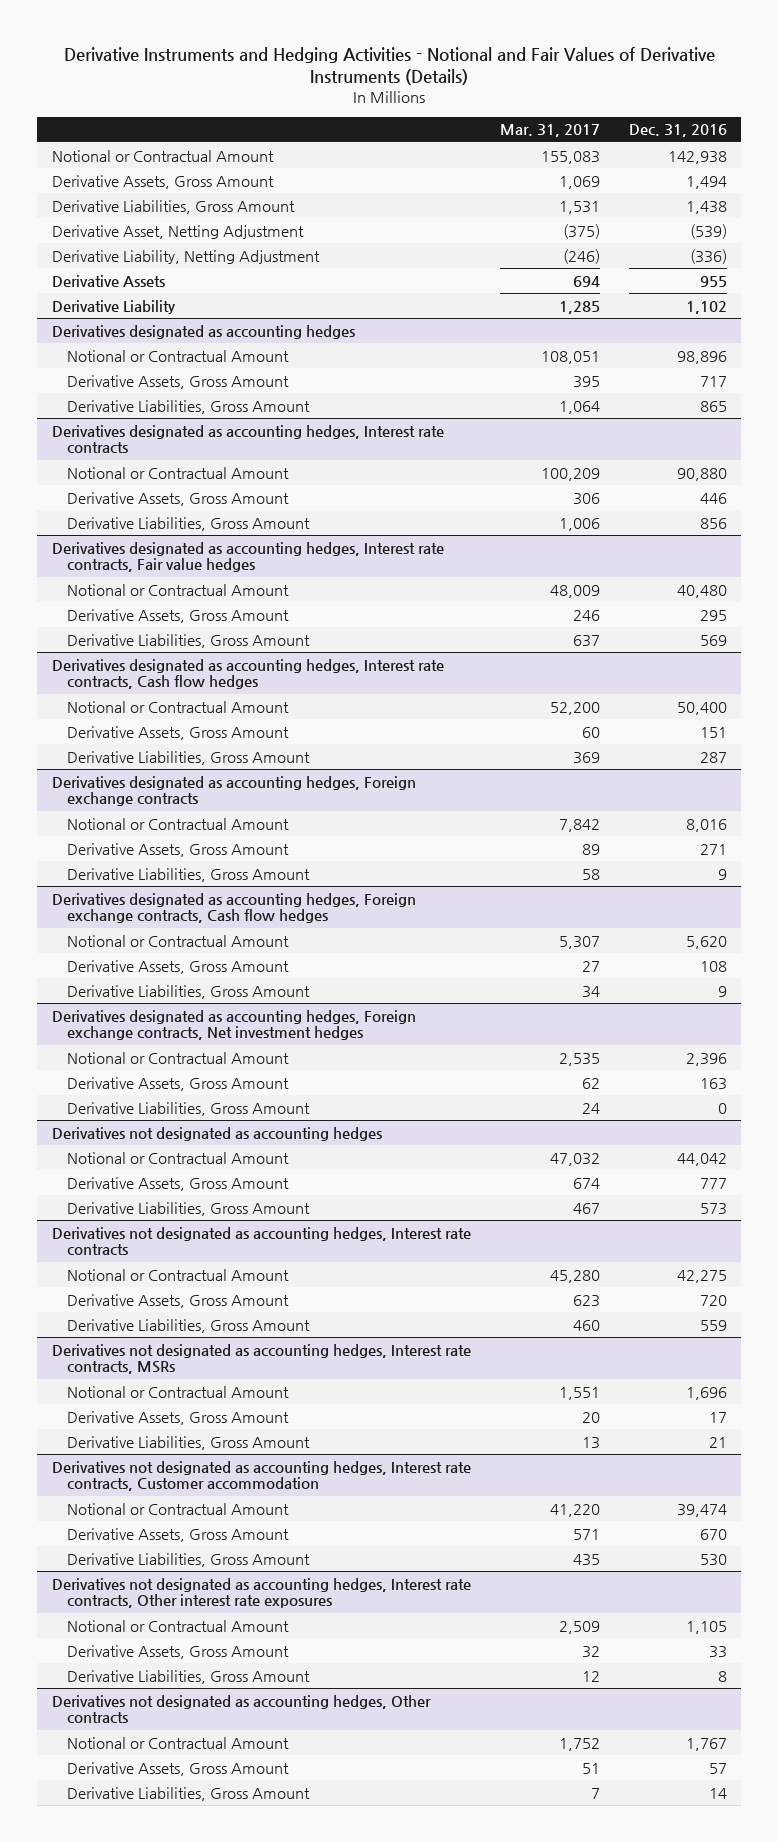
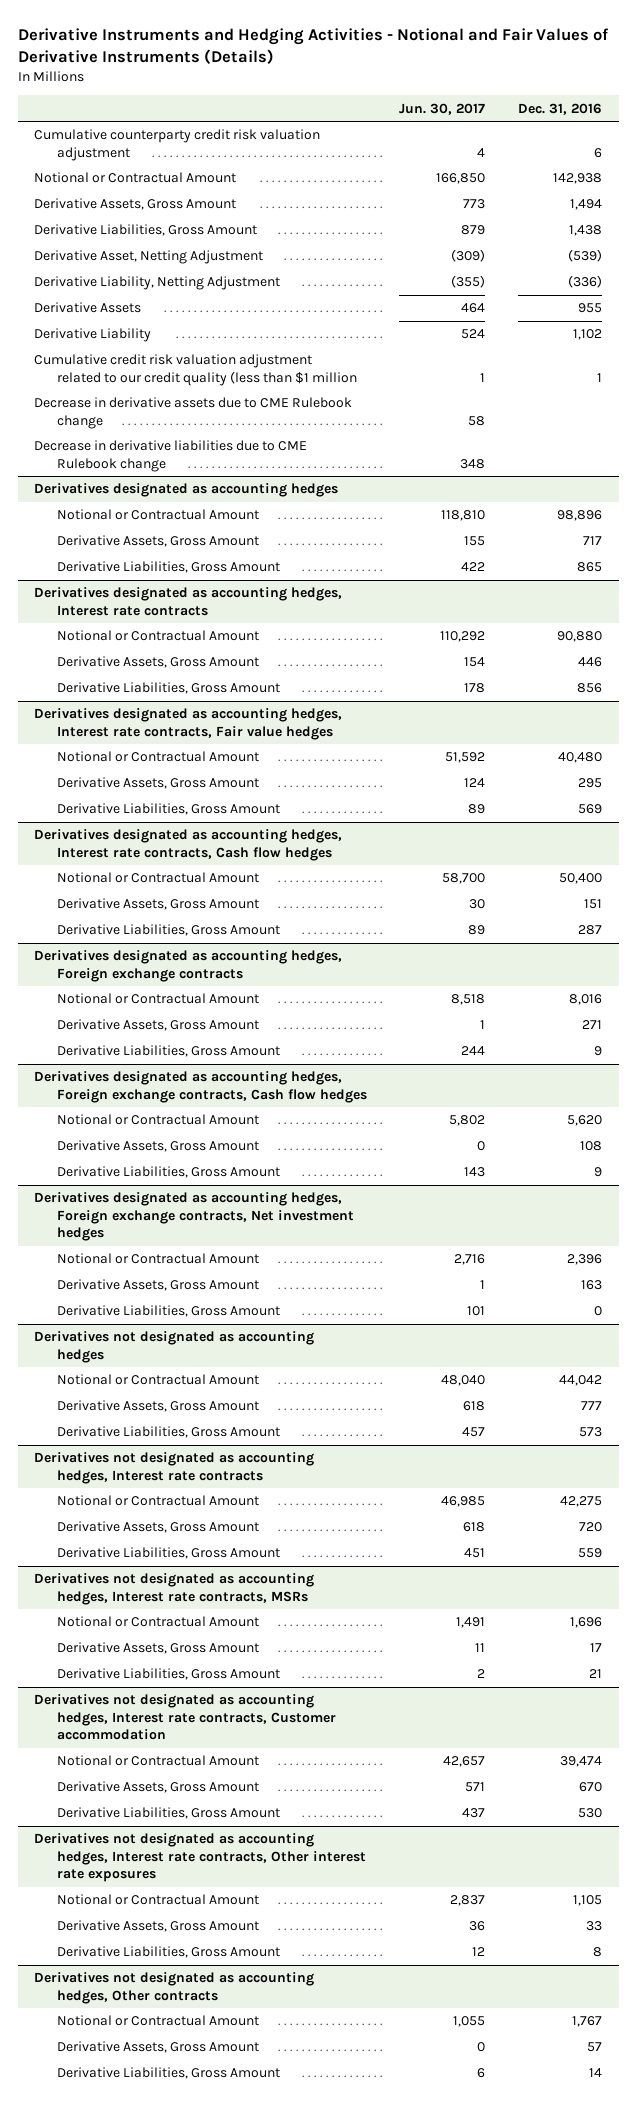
[499,124,600,138] Mar. 31, 2017 -> none
none -> [399,102,486,115] Jun. 30, 2017
none -> [34,129,321,161] Cumulative counterparty credit risk valuation adjustment
none -> [34,354,357,386] Cumulative credit risk valuation adjustment related to our credit quality (less than $1 million
none -> [34,397,353,429] Decrease in derivative assets due to CME Rulebook change
none -> [34,440,308,472] Decrease in derivative liabilities due to CME Rulebook change

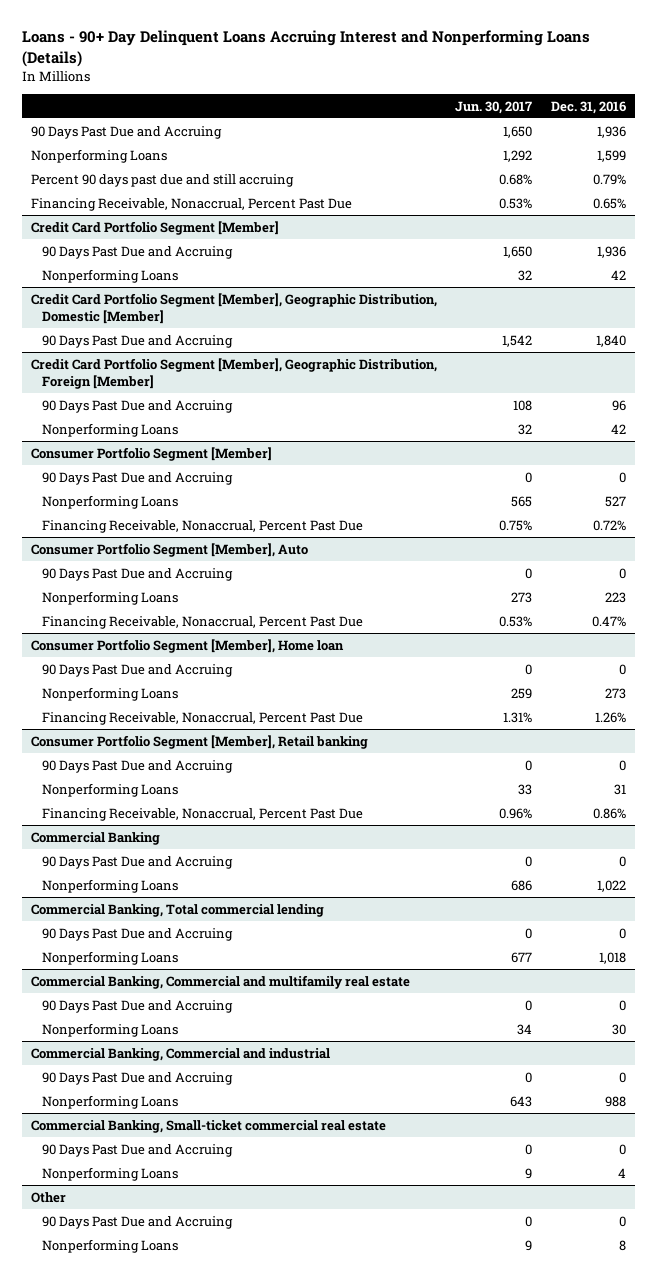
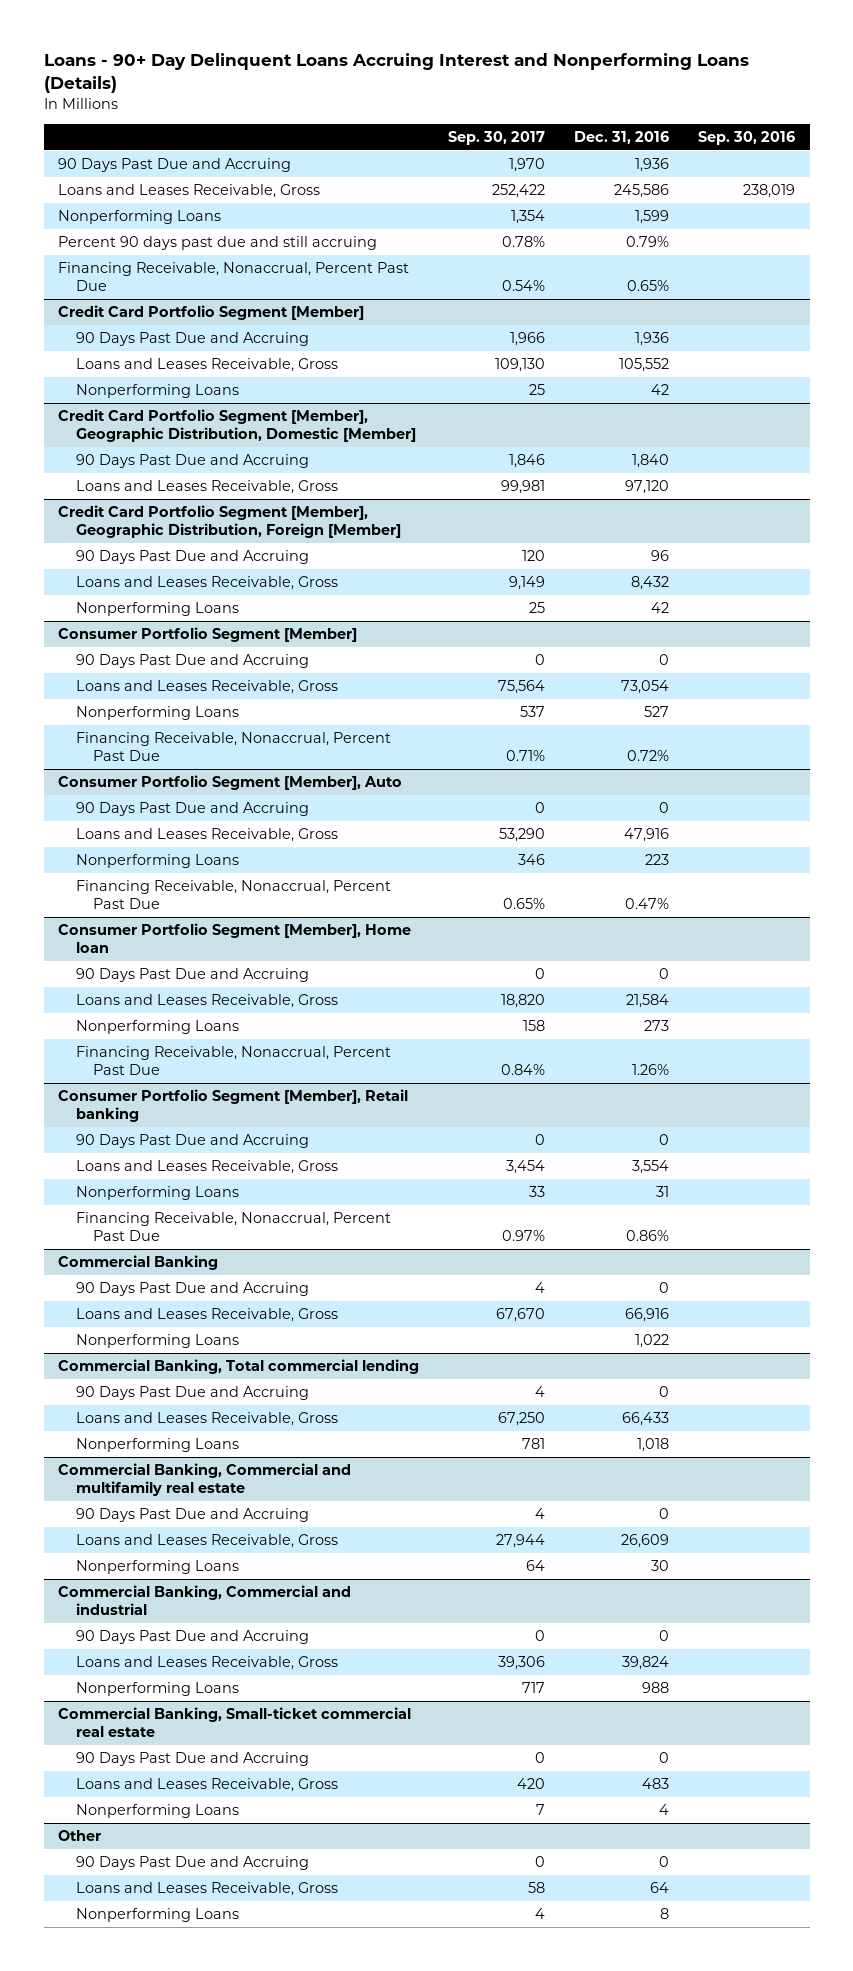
[455,100,533,114] Jun. 30, 2017 -> none
none -> [448,130,546,145] Sep. 30, 2017
none -> [698,130,796,145] Sep. 30, 2016
none -> [58,184,321,199] Loans and Leases Receivable, Gross
none -> [75,358,338,373] Loans and Leases Receivable, Gross
none -> [75,480,338,495] Loans and Leases Receivable, Gross
none -> [75,576,338,591] Loans and Leases Receivable, Gross
none -> [75,680,338,695] Loans and Leases Receivable, Gross
none -> [75,828,338,843] Loans and Leases Receivable, Gross
none -> [75,994,338,1009] Loans and Leases Receivable, Gross
none -> [75,1160,338,1175] Loans and Leases Receivable, Gross
none -> [75,1308,338,1323] Loans and Leases Receivable, Gross
none -> [75,1412,338,1427] Loans and Leases Receivable, Gross
none -> [75,1534,338,1549] Loans and Leases Receivable, Gross
none -> [75,1656,338,1671] Loans and Leases Receivable, Gross
none -> [75,1778,338,1793] Loans and Leases Receivable, Gross
none -> [75,1882,338,1897] Loans and Leases Receivable, Gross

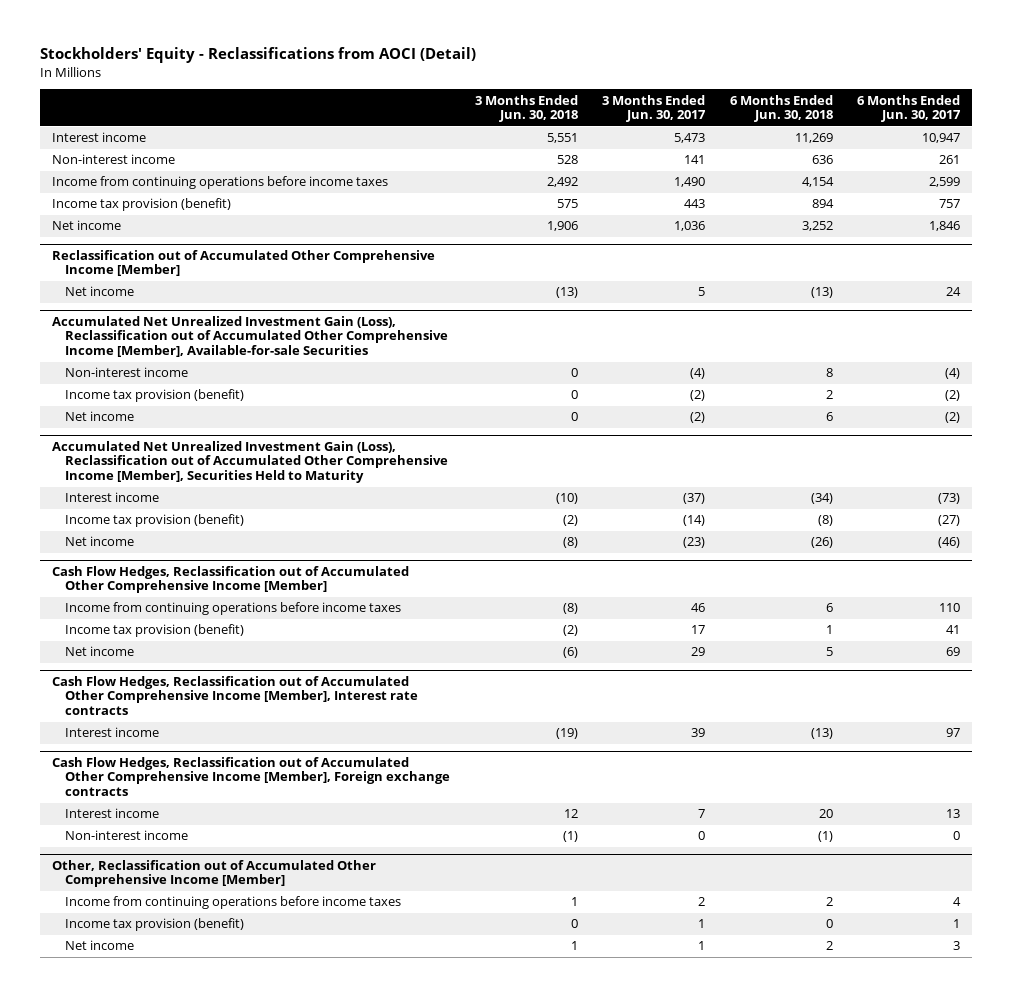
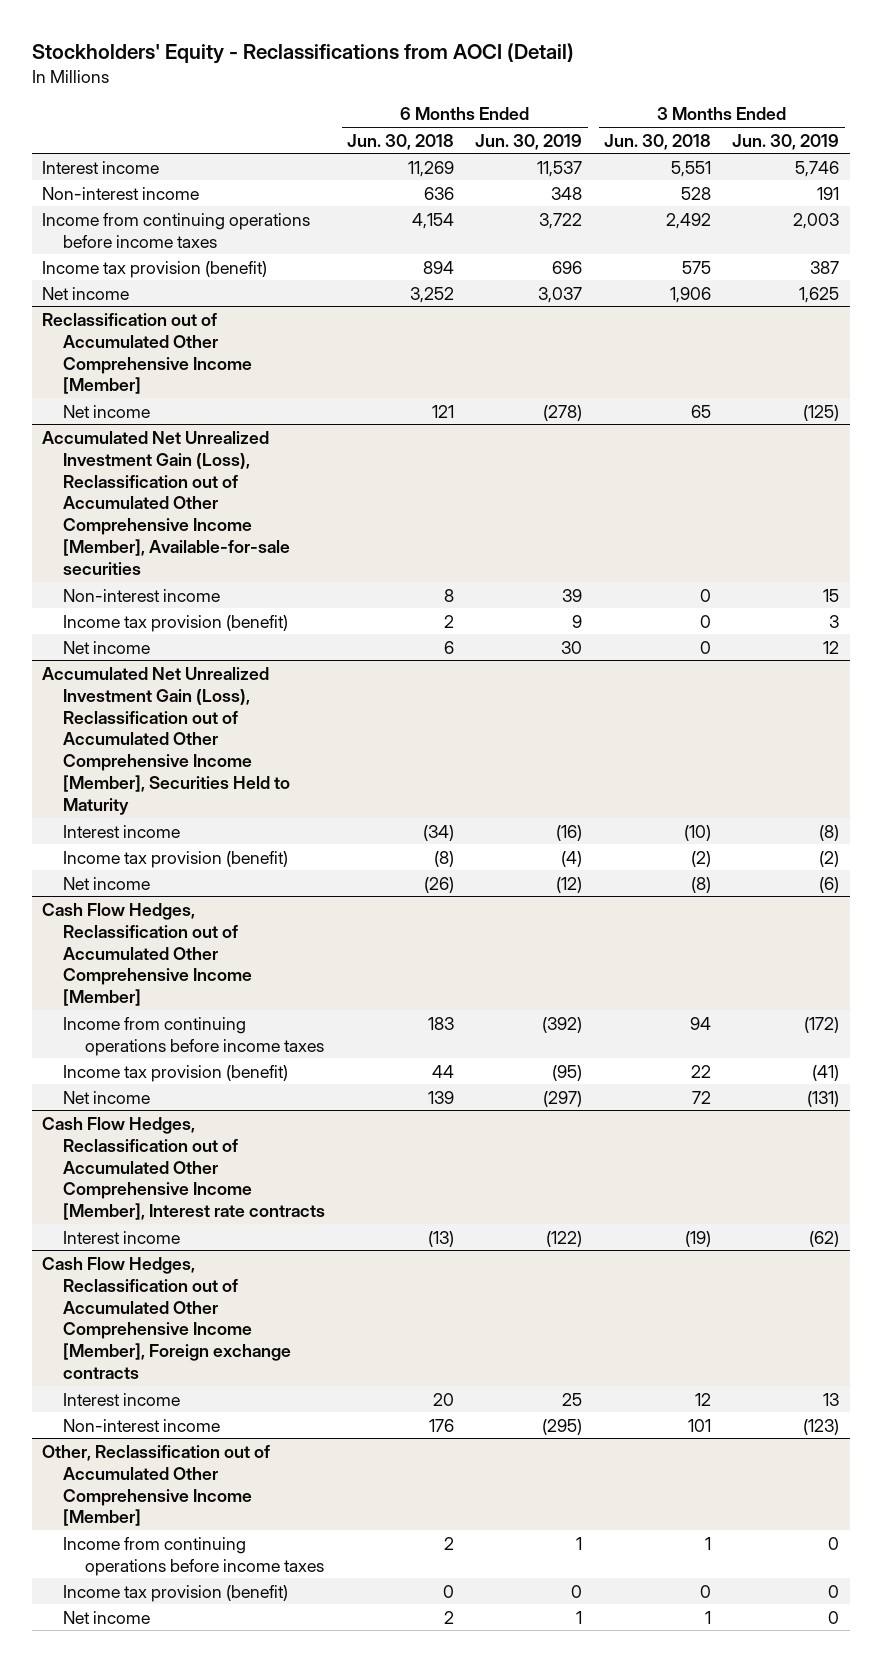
[602,94,707,123] 3 Months Ended Jun. 30, 2017 -> none
[857,94,962,123] 6 Months Ended Jun. 30, 2017 -> none
none -> [475,133,583,150] Jun. 30, 2019
none -> [732,133,840,150] Jun. 30, 2019
[555,287,578,299] (13) -> [690,404,711,418] 65
[810,287,833,299] (13) -> [431,404,454,418] 121
[52,315,449,358] Accumulated Net Unrealized Investment Gain (Loss), Reclassification out of Accumulated Other Comprehensive Income [Member], Available-for-sale Securities -> [42,430,291,576] Accumulated Net Unrealized Investment Gain (Loss), Reclassification out of Accumulated Other Comprehensive Income [Member], Available-for-sale securities
[562,603,578,615] (8) -> [689,1016,711,1030] 94
[825,603,833,613] 6 -> [427,1016,454,1030] 183
[562,625,578,637] (2) -> [690,1064,711,1078] 22
[825,625,833,635] 1 -> [431,1064,454,1078] 44
[562,647,578,659] (6) -> [691,1090,711,1104] 72
[825,647,833,657] 5 -> [427,1090,454,1104] 139
[562,831,578,843] (1) -> [687,1418,711,1432] 101
[817,831,833,843] (1) -> [428,1418,454,1432] 176

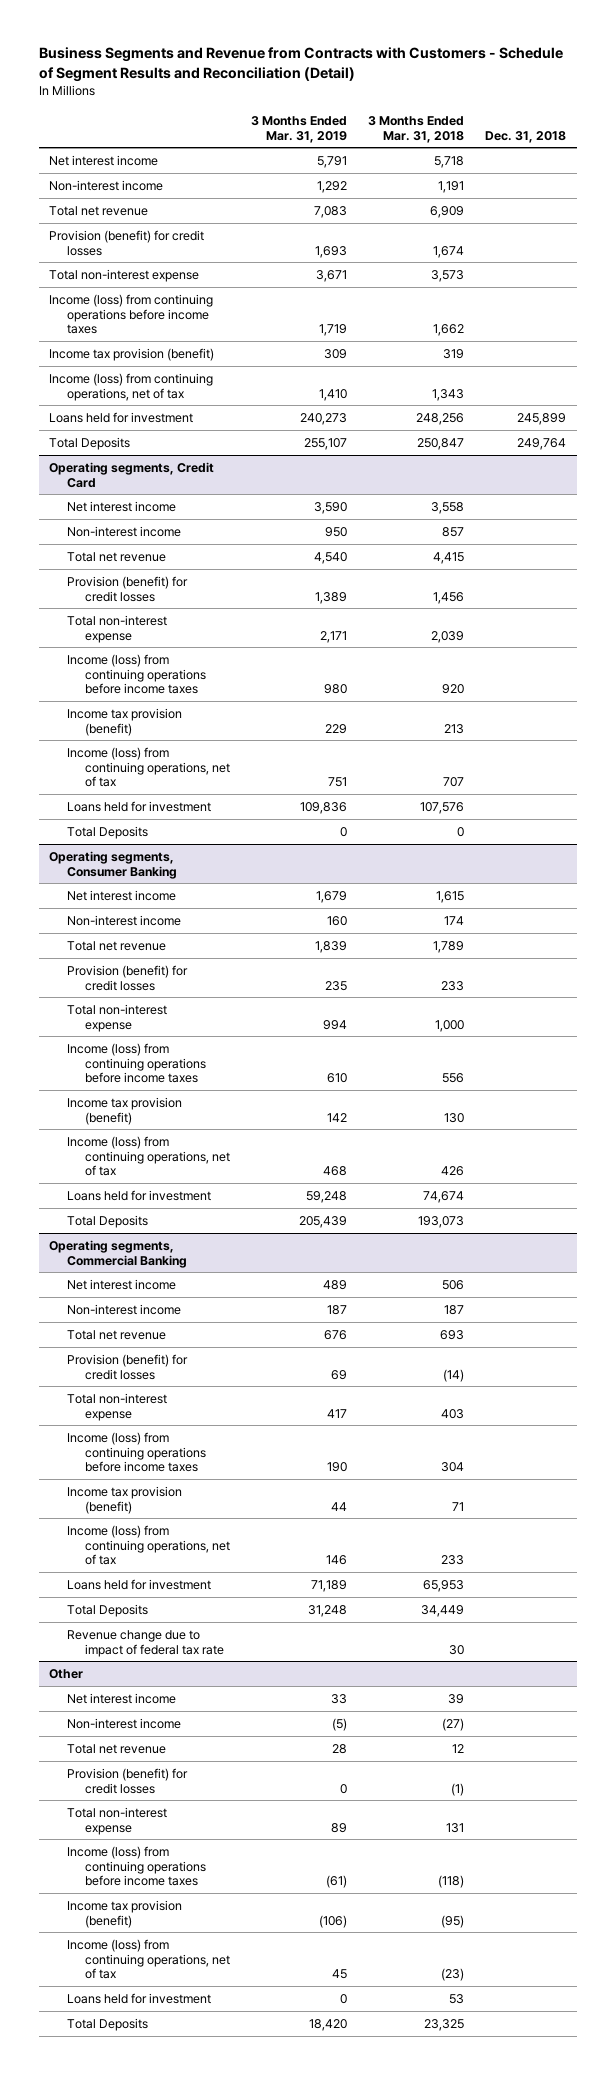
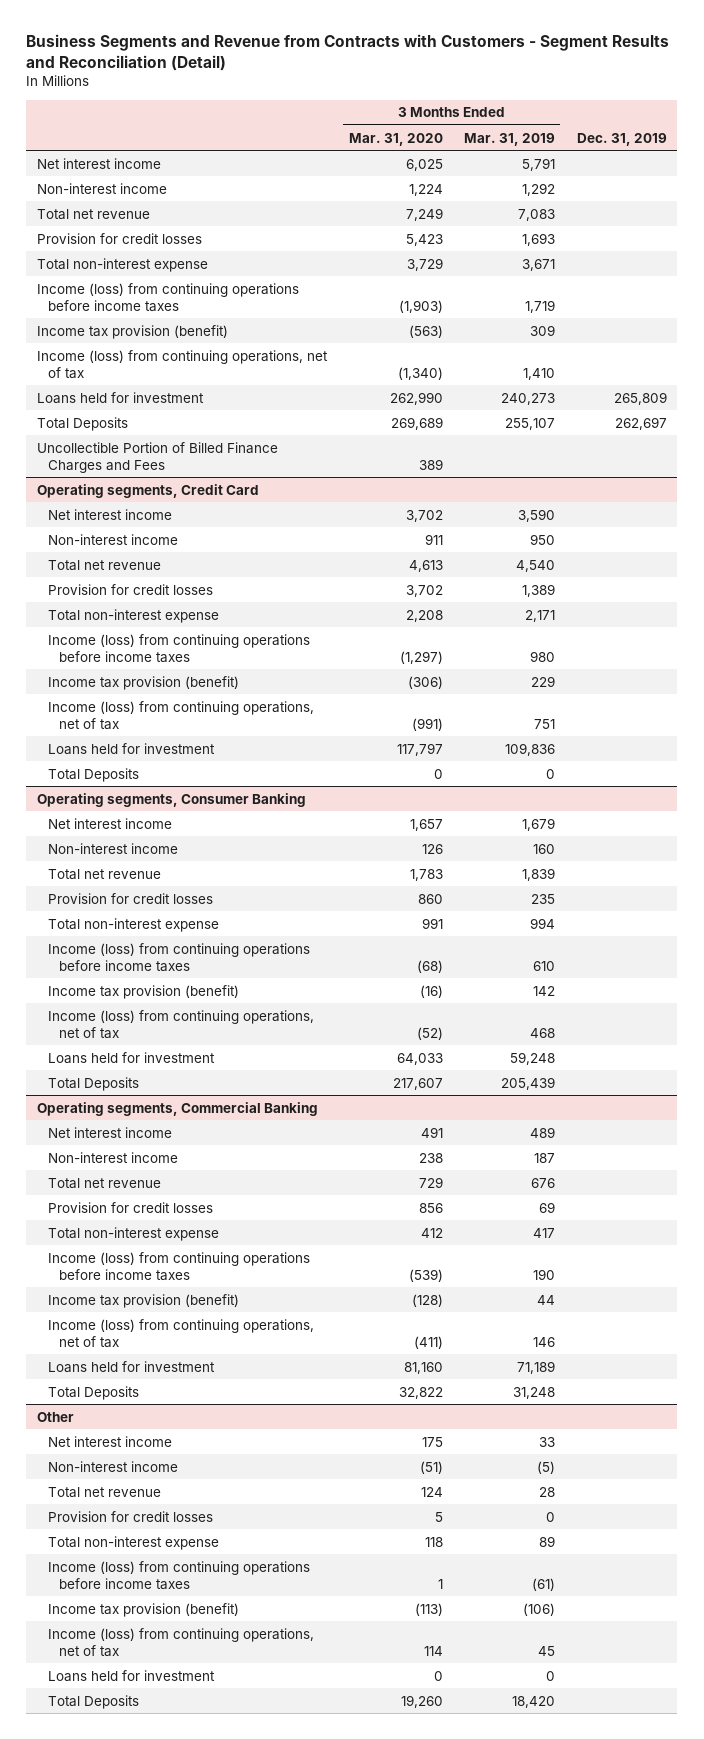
[38,47,563,83] Business Segments and Revenue from Contracts with Customers - Schedule of Segment Results and Reconciliation (Detail) -> [26,34,670,72] Business Segments and Revenue from Contracts with Customers - Segment Results and Reconciliation (Detail)
[367,115,464,143] 3 Months Ended Mar. 31, 2018 -> none
[485,130,567,143] Dec. 31, 2018 -> none
none -> [348,132,443,146] Mar. 31, 2020
none -> [576,132,667,146] Dec. 31, 2019
[49,229,205,256] Provision (benefit) for credit losses -> [37,232,203,244] Provision for credit losses
none -> [37,441,279,473] Uncollectible Portion of Billed Finance Charges and Fees
[66,575,188,602] Provision (benefit) for credit losses -> [48,583,214,595] Provision for credit losses
[66,964,188,991] Provision (benefit) for credit losses -> [48,892,214,904] Provision for credit losses
[66,1353,188,1380] Provision (benefit) for credit losses -> [48,1201,214,1213] Provision for credit losses
[66,1629,224,1657] Revenue change due to impact of federal tax rate -> none
[66,1767,188,1794] Provision (benefit) for credit losses -> [48,1510,214,1522] Provision for credit losses

